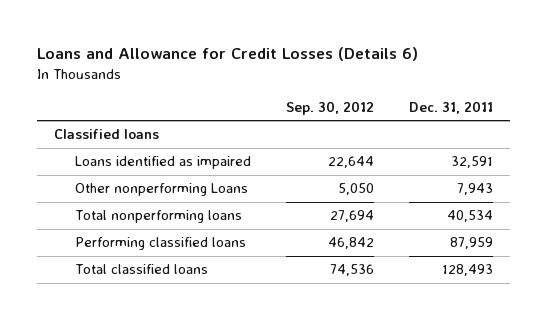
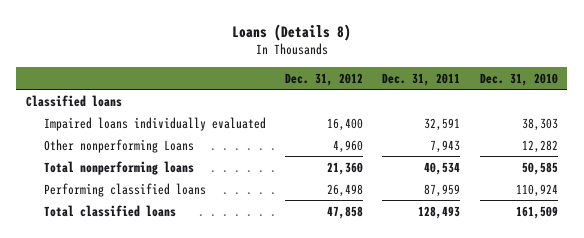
[36,47,418,62] Loans and Allowance for Credit Losses (Details 6) -> [231,23,351,41] Loans (Details 8)
[286,100,375,115] Sep. 30, 2012 -> none
none -> [285,72,364,86] Dec. 31, 2012
none -> [479,72,558,86] Dec. 31, 2010
[75,156,252,170] Loans identified as impaired -> [44,116,267,131] Impaired loans individually evaluated

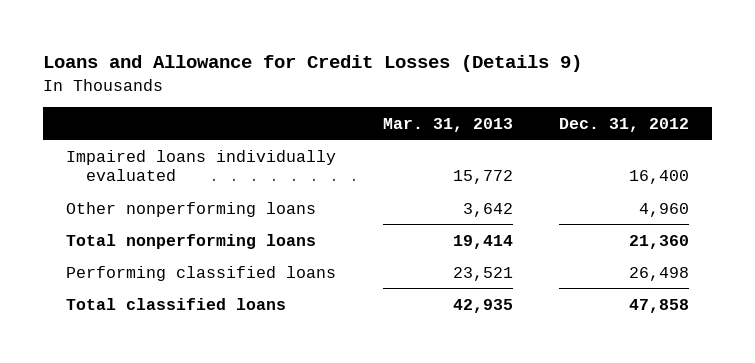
[231,23,351,41] Loans (Details 8) -> [42,55,582,73] Loans and Allowance for Credit Losses (Details 9)
[382,72,461,86] Dec. 31, 2011 -> none
[479,72,558,86] Dec. 31, 2010 -> none
none -> [382,117,513,132] Mar. 31, 2013
[26,94,123,107] Classified loans -> none
[44,138,195,153] Other nonperforming Loans -> [66,201,317,217] Other nonperforming loans

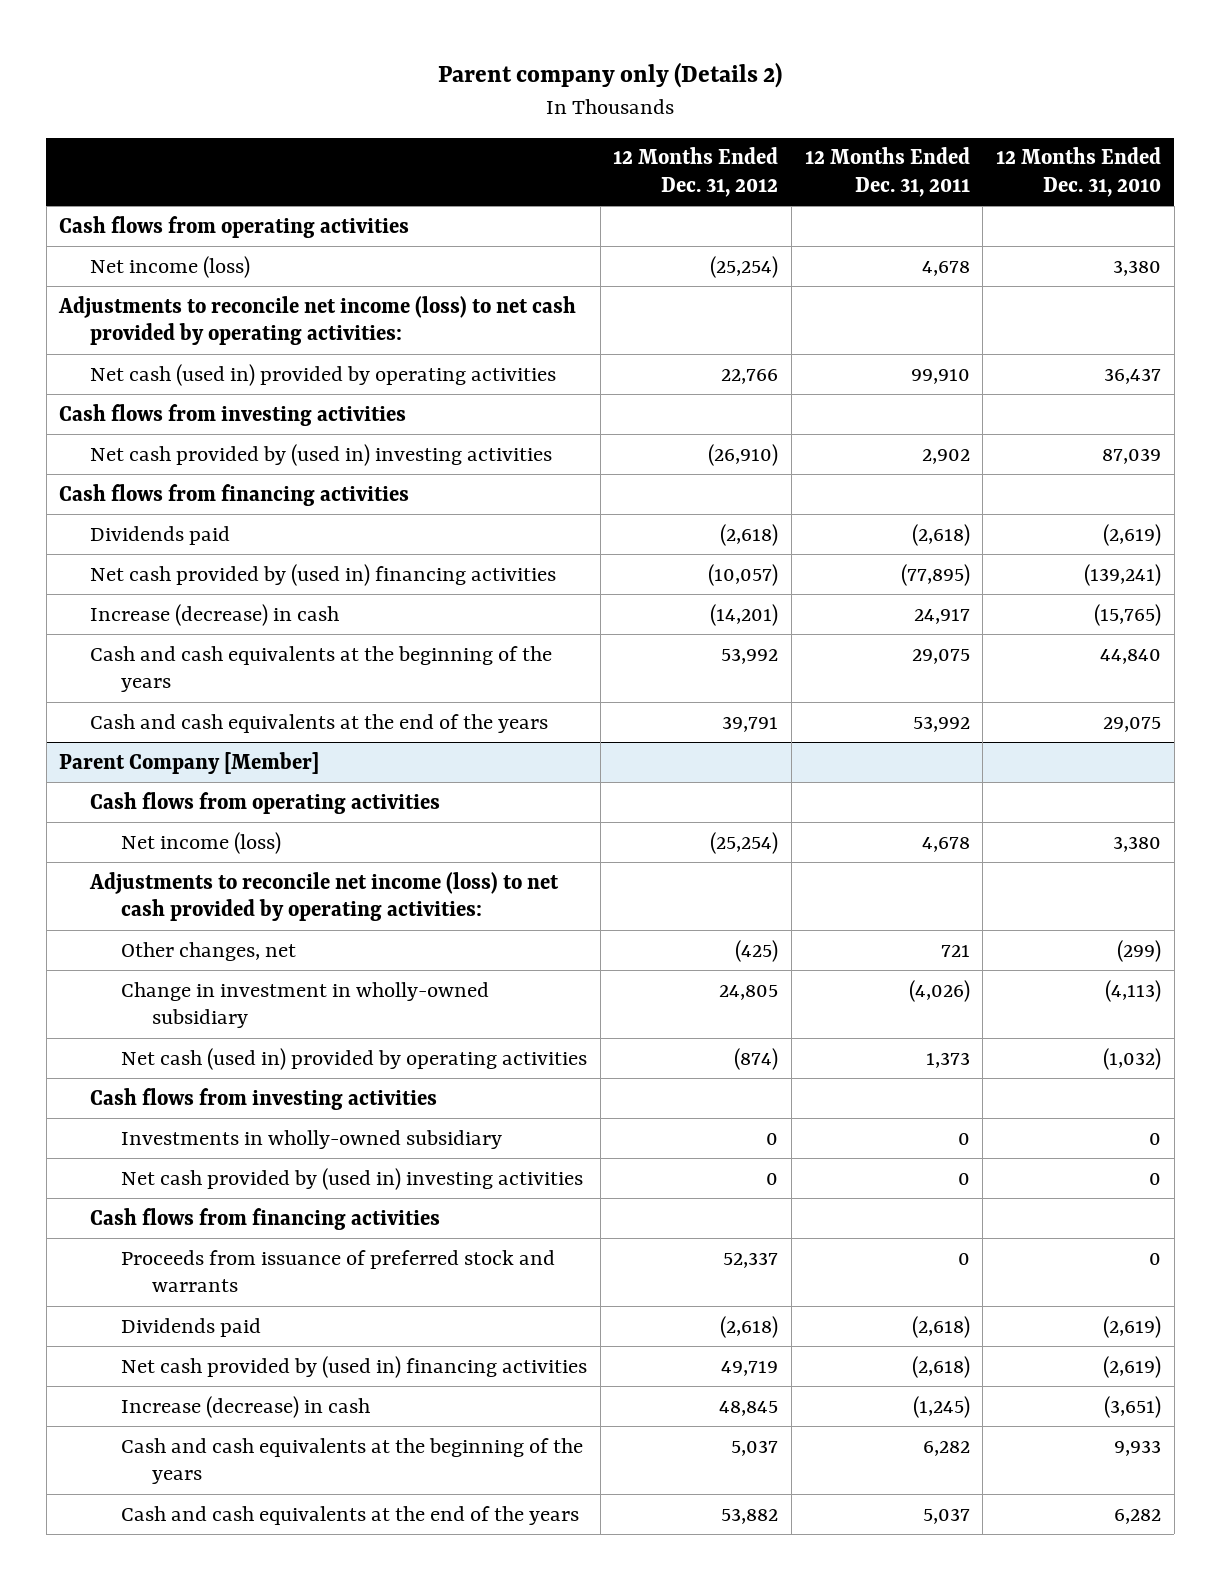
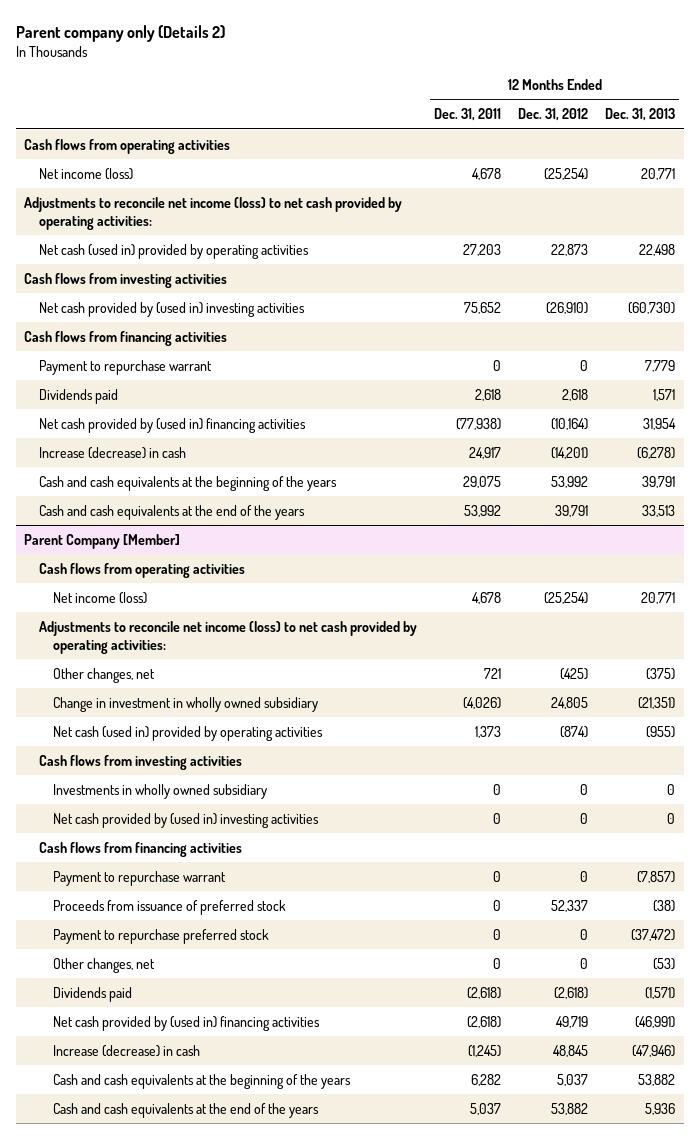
[996,147,1162,198] 12 Months Ended Dec. 31, 2010 -> none
none -> [605,108,676,122] Dec. 31, 2013
[721,368,779,384] 22,766 -> [551,243,589,256] 22,873
[910,368,970,384] 99,910 -> [462,243,501,256] 27,203
[921,448,970,464] 2,902 -> [463,301,501,314] 75,652
none -> [38,359,212,375] Payment to repurchase warrant
[720,523,779,546] (2,618) -> [562,388,589,401] 2,618
[911,523,970,546] (2,618) -> [474,388,501,401] 2,618
[708,563,779,586] (10,057) -> [551,417,589,430] (10,164)
[900,563,970,586] (77,895) -> [455,417,501,430] (77,938)
[120,981,489,1029] Change in investment in wholly-owned subsidiary -> [53,696,319,712] Change in investment in wholly owned subsidiary
[120,1129,502,1149] Investments in wholly-owned subsidiary -> [53,783,268,799] Investments in wholly owned subsidiary
none -> [53,870,227,886] Payment to repurchase warrant
[120,1249,555,1293] Proceeds from issuance of preferred stock and warrants -> [53,899,287,915] Proceeds from issuance of preferred stock
none -> [53,928,270,944] Payment to repurchase preferred stock
none -> [53,957,156,973] Other changes, net

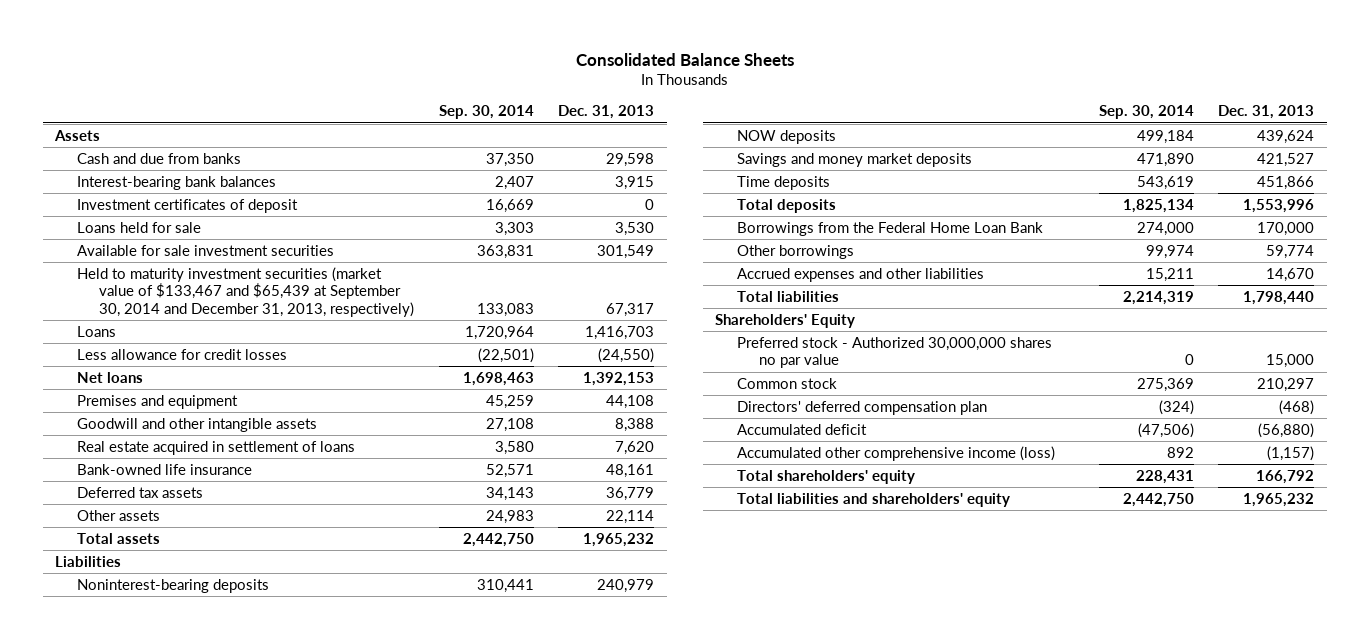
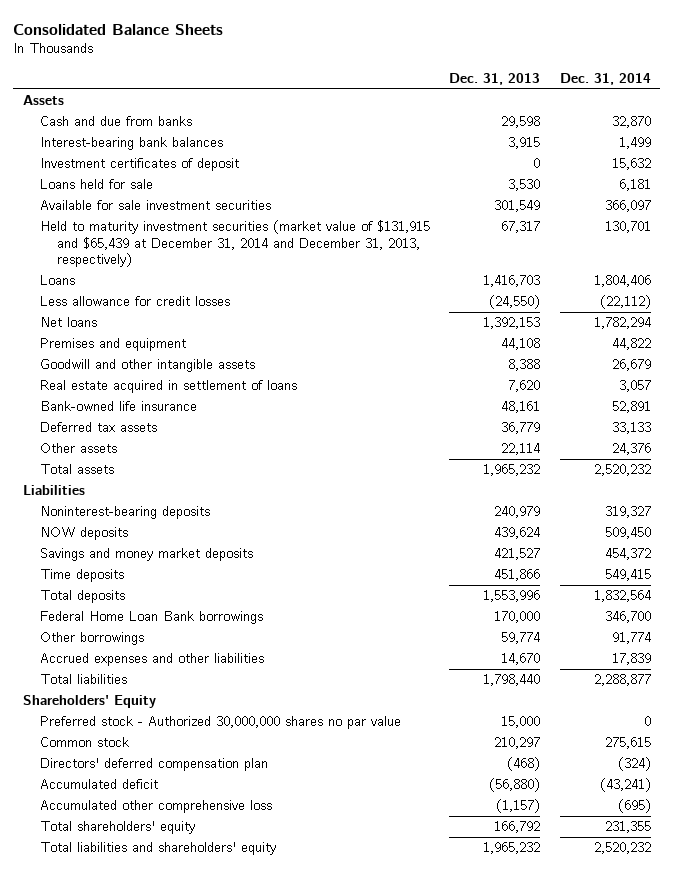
[438,105,534,120] Sep. 30, 2014 -> none
none -> [559,72,651,85] Dec. 31, 2014
[77,266,415,318] Held to maturity investment securities (market value of $133,467 and $65,439 at September 30, 2014 and December 31, 2013, respectively) -> [39,220,430,267] Held to maturity investment securities (market value of $131,915 and $65,439 at December 31, 2014 and December 31, 2013, respectively)
[737,221,1044,236] Borrowings from the Federal Home Loan Bank -> [39,611,263,625] Federal Home Loan Bank borrowings
[737,445,1056,461] Accumulated other comprehensive income (loss) -> [39,800,272,814] Accumulated other comprehensive loss

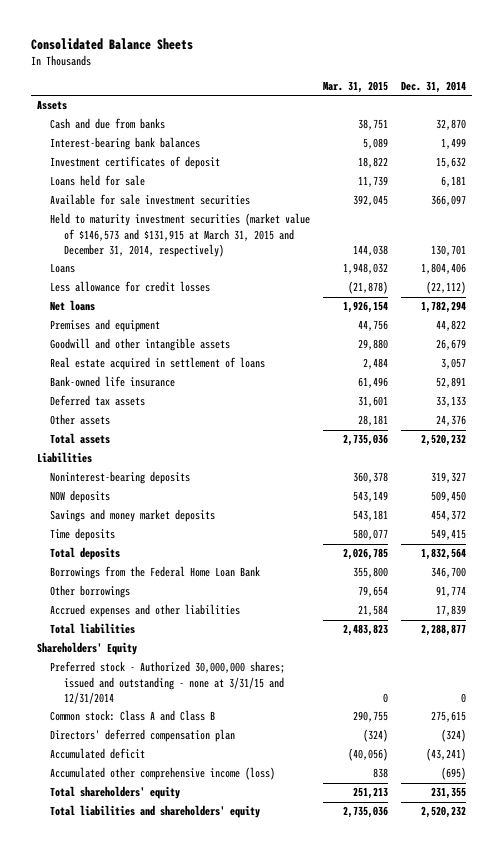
[449,72,541,85] Dec. 31, 2013 -> none
none -> [323,80,389,93] Mar. 31, 2015
[39,220,430,267] Held to maturity investment securities (market value of $131,915 and $65,439 at December 31, 2014 and December 31, 2013, respectively) -> [50,213,311,257] Held to maturity investment securities (market value of $146,573 and $131,915 at March 31, 2015 and December 31, 2014, respectively)
[39,611,263,625] Federal Home Loan Bank borrowings -> [50,566,261,580] Borrowings from the Federal Home Loan Bank
[39,716,401,730] Preferred stock - Authorized 30,000,000 shares no par value -> [50,661,286,704] Preferred stock - Authorized 30,000,000 shares; issued and outstanding - none at 3/31/15 and 12/31/2014
[39,737,129,748] Common stock -> [50,710,216,722] Common stock: Class A and Class B
[39,800,272,814] Accumulated other comprehensive loss -> [50,767,276,781] Accumulated other comprehensive income (loss)

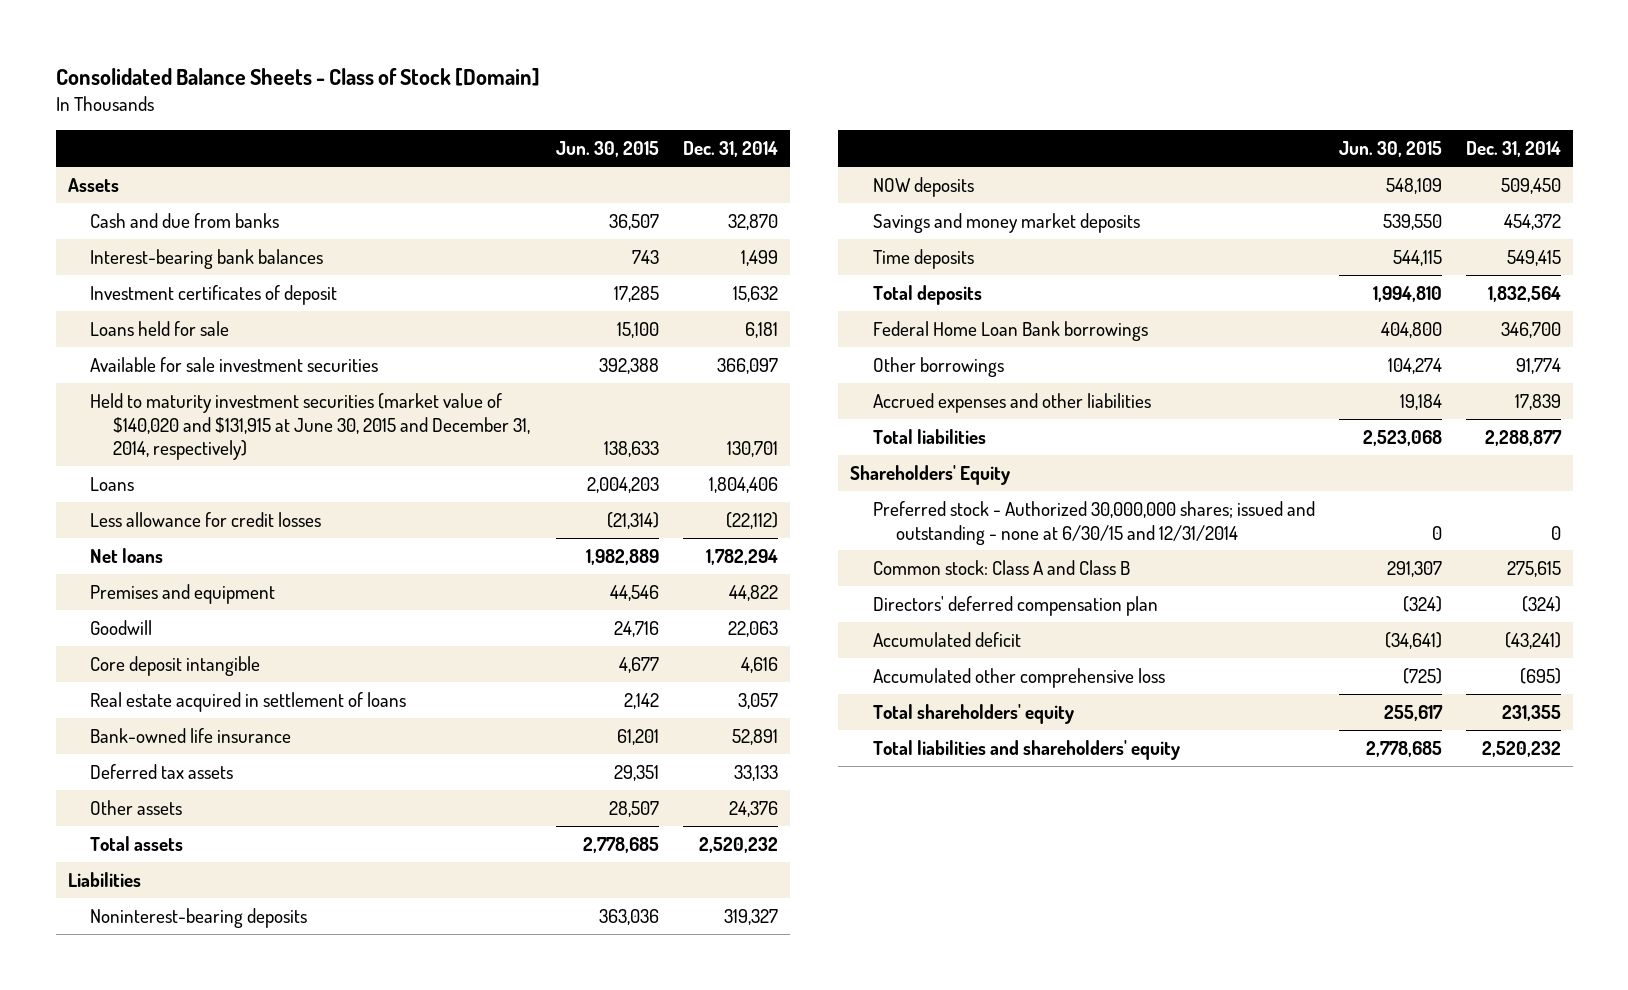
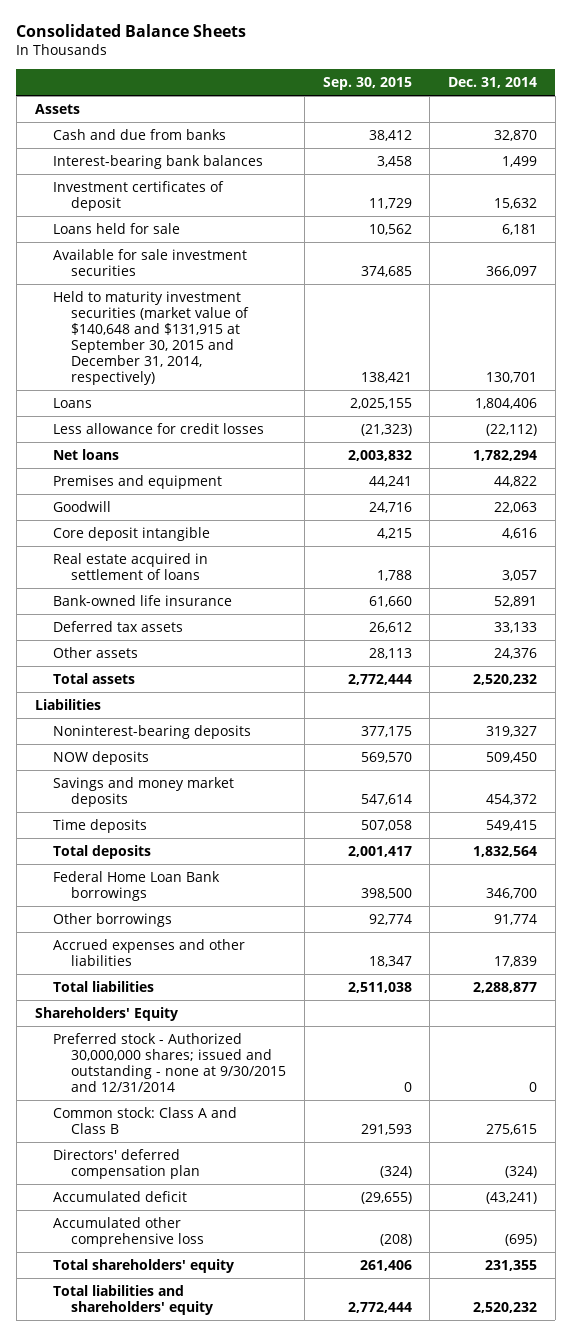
[55,68,540,87] Consolidated Balance Sheets - Class of Stock [Domain] -> [16,24,247,38] Consolidated Balance Sheets
[556,141,660,158] Jun. 30, 2015 -> none
none -> [322,76,412,90] Sep. 30, 2015
[90,392,531,461] Held to maturity investment securities (market value of $140,020 and $131,915 at June 30, 2015 and December 31, 2014, respectively) -> [52,290,249,385] Held to maturity investment securities (market value of $140,648 and $131,915 at September 30, 2015 and December 31, 2014, respectively)
[873,500,1316,545] Preferred stock - Authorized 30,000,000 shares; issued and outstanding - none at 6/30/15 and 12/31/2014 -> [52,1032,286,1092] Preferred stock - Authorized 30,000,000 shares; issued and outstanding - none at 9/30/2015 and 12/31/2014

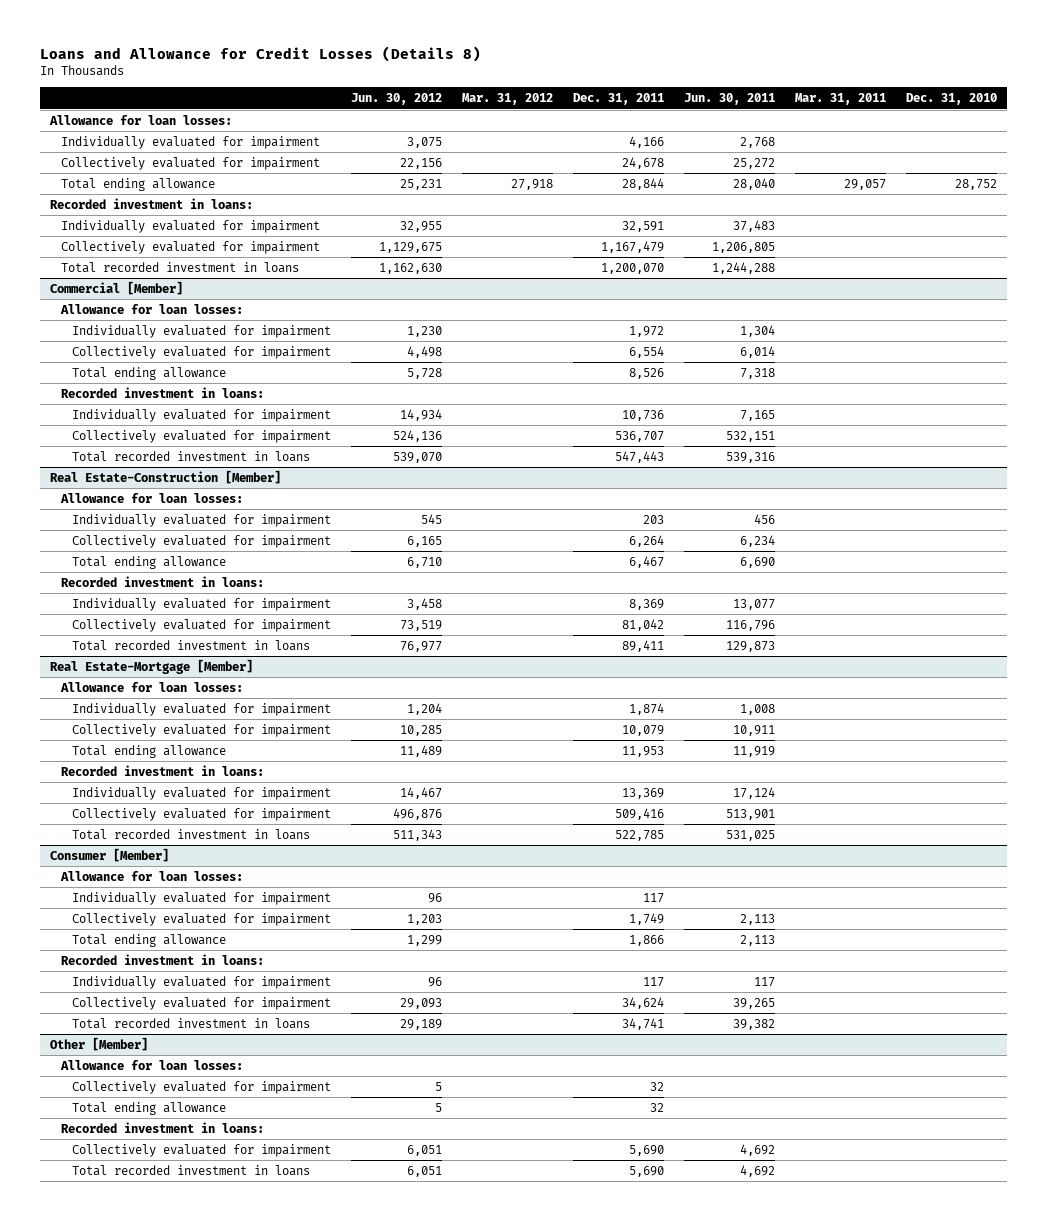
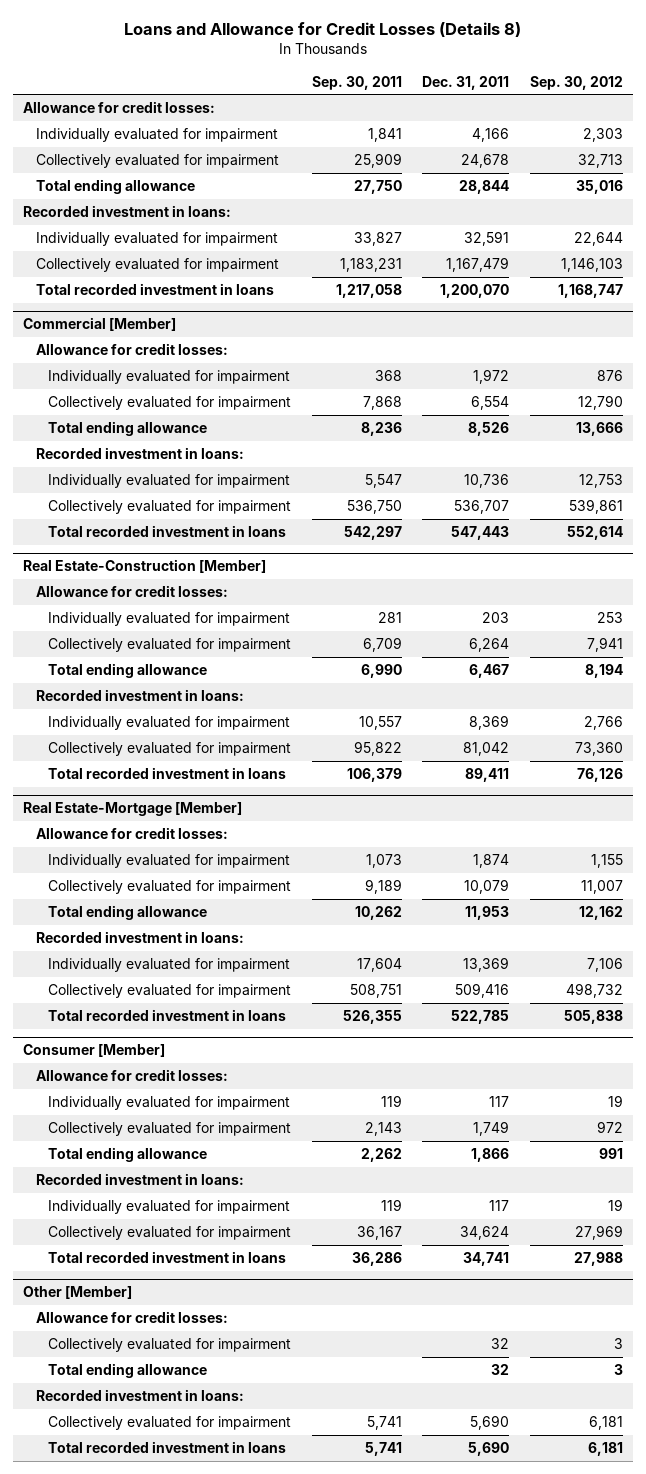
[351,93,443,106] Jun. 30, 2012 -> none
[462,93,554,106] Mar. 31, 2012 -> none
[684,93,776,106] Jun. 30, 2011 -> none
[795,93,887,106] Mar. 31, 2011 -> none
[906,93,998,106] Dec. 31, 2010 -> none
none -> [311,75,402,90] Sep. 30, 2011
none -> [529,75,623,90] Sep. 30, 2012
[49,114,233,125] Allowance for loan losses: -> [23,101,216,114] Allowance for credit losses:
[60,303,244,314] Allowance for loan losses: -> [35,343,228,356] Allowance for credit losses:
[60,492,244,503] Allowance for loan losses: -> [35,585,228,598] Allowance for credit losses:
[60,681,244,692] Allowance for loan losses: -> [35,827,228,840] Allowance for credit losses:
[60,870,244,881] Allowance for loan losses: -> [35,1069,228,1082] Allowance for credit losses:
[60,1059,244,1070] Allowance for loan losses: -> [35,1311,228,1324] Allowance for credit losses:

